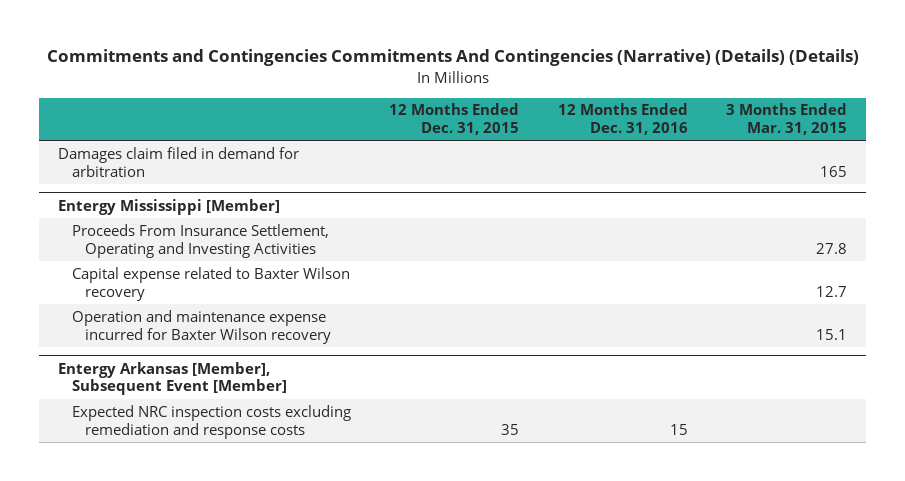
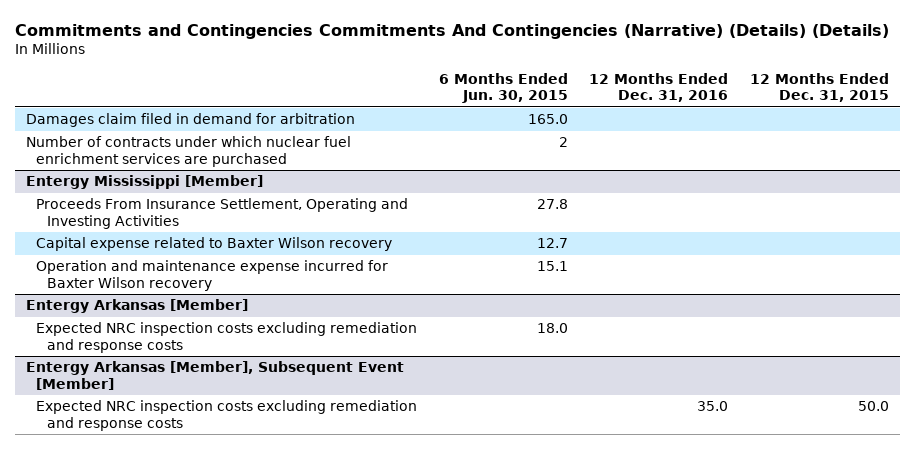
[725,103,847,136] 3 Months Ended Mar. 31, 2015 -> none
none -> [438,72,568,104] 6 Months Ended Jun. 30, 2015
none -> [26,136,352,167] Number of contracts under which nuclear fuel enrichment services are purchased
none -> [26,299,249,314] Entergy Arkansas [Member]
none -> [36,322,418,353] Expected NRC inspection costs excluding remediation and response costs
[501,423,520,435] 35 -> [857,401,889,412] 50.0
[669,423,688,435] 15 -> [697,401,729,412] 35.0

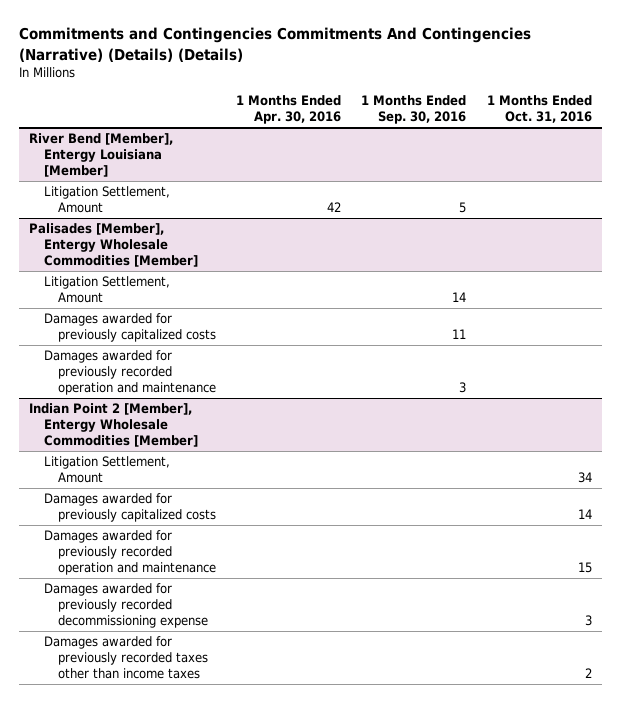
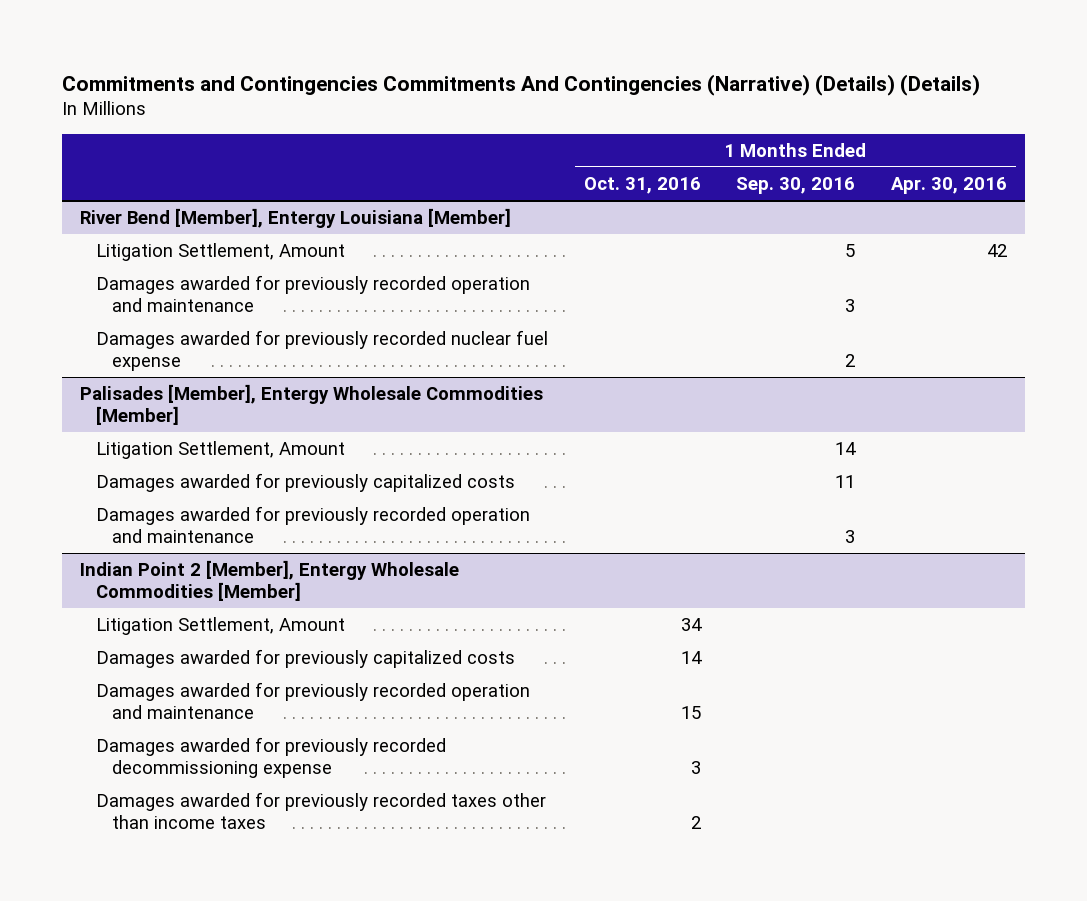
none -> [96,275,531,313] Damages awarded for previously recorded operation and maintenance
none -> [96,330,549,372] Damages awarded for previously recorded nuclear fuel expense

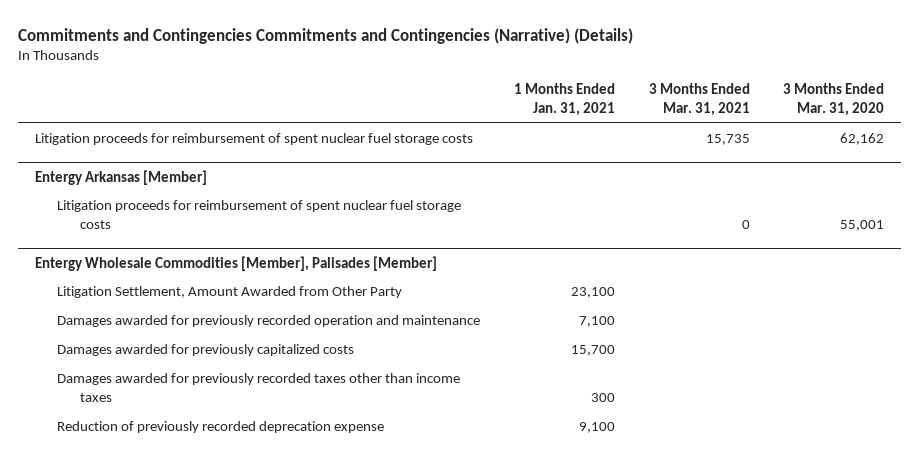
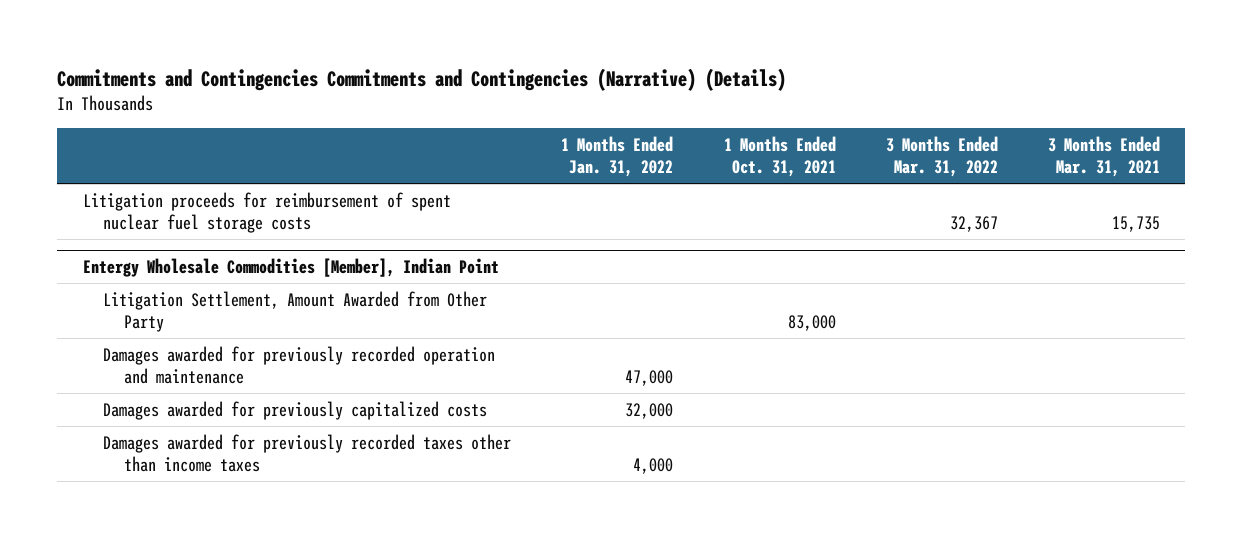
[513,83,615,116] 1 Months Ended Jan. 31, 2021 -> none
[783,83,885,116] 3 Months Ended Mar. 31, 2020 -> none
none -> [561,135,674,178] 1 Months Ended Jan. 31, 2022
none -> [723,135,836,178] 1 Months Ended Oct. 31, 2021
none -> [885,135,998,178] 3 Months Ended Mar. 31, 2022
[34,169,207,185] Entergy Arkansas [Member] -> none
[57,200,462,229] Litigation proceeds for reimbursement of spent nuclear fuel storage costs -> none
[34,255,437,271] Entergy Wholesale Commodities [Member], Palisades [Member] -> [82,258,499,278] Entergy Wholesale Commodities [Member], Indian Point
[57,421,385,434] Reduction of previously recorded deprecation expense -> none

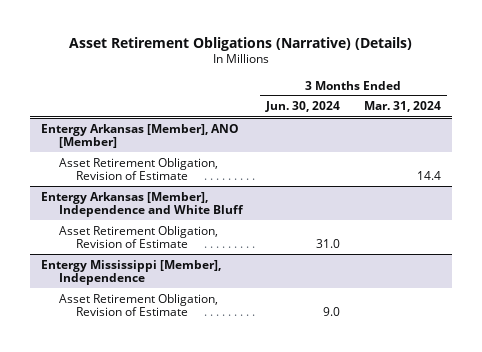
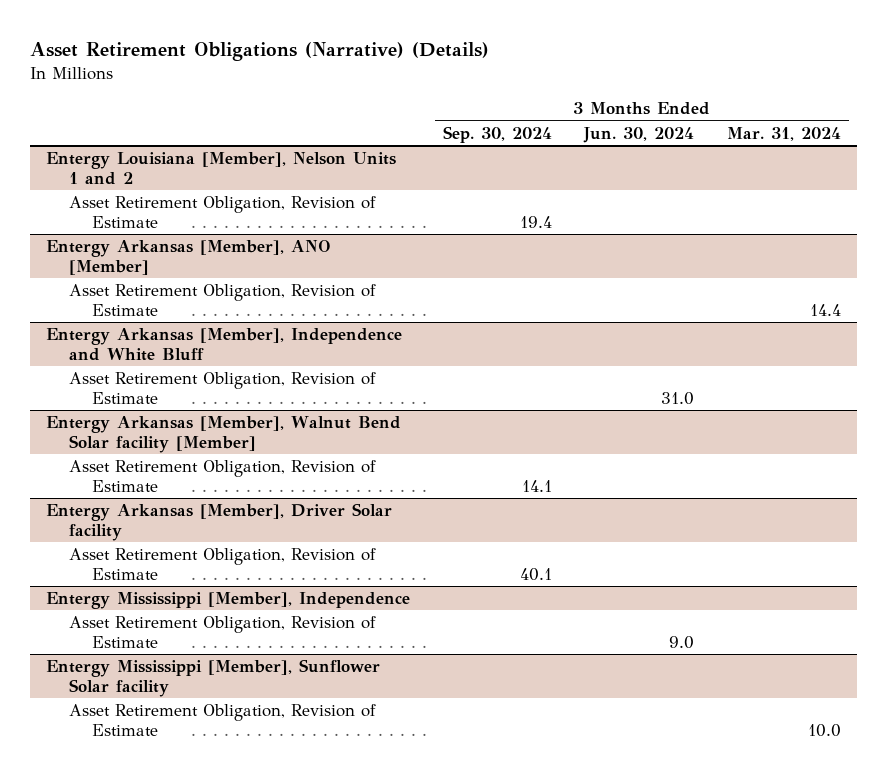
none -> [442,125,552,143] Sep. 30, 2024
none -> [46,152,397,185] Entergy Louisiana [Member], Nelson Units 1 and 2
none -> [69,196,377,228] Asset Retirement Obligation, Revision of Estimate
none -> [46,416,402,453] Entergy Arkansas [Member], Walnut Bend Solar facility [Member]
none -> [69,460,377,492] Asset Retirement Obligation, Revision of Estimate
none -> [46,503,393,541] Entergy Arkansas [Member], Driver Solar facility
none -> [69,548,377,580] Asset Retirement Obligation, Revision of Estimate
none -> [46,659,381,697] Entergy Mississippi [Member], Sunflower Solar facility
none -> [69,704,377,736] Asset Retirement Obligation, Revision of Estimate

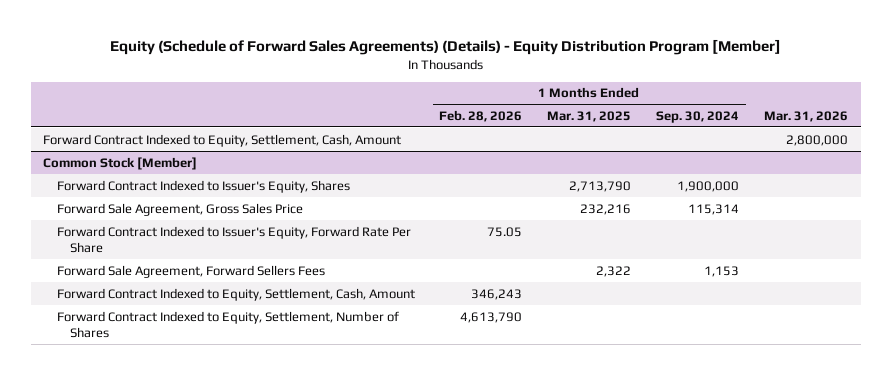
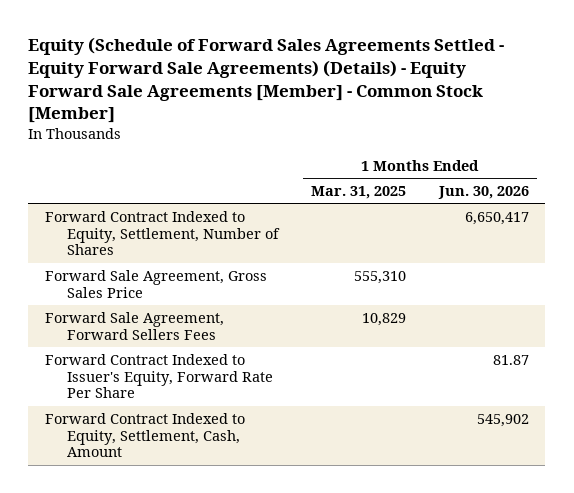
[109,39,781,56] Equity (Schedule of Forward Sales Agreements) (Details) - Equity Distribution Program [Member] -> [28,37,505,124] Equity (Schedule of Forward Sales Agreements Settled - Equity Forward Sale Agreements) (Details) - Equity Forward Sale Agreements [Member] - Common Stock [Member]
[439,109,523,122] Feb. 28, 2026 -> none
[656,110,740,123] Sep. 30, 2024 -> none
[764,110,849,122] Mar. 31, 2026 -> none
none -> [437,186,529,200] Jun. 30, 2026
none -> [44,210,280,256] Forward Contract Indexed to Equity, Settlement, Number of Shares
none -> [44,269,267,298] Forward Sale Agreement, Gross Sales Price
none -> [44,311,224,340] Forward Sale Agreement, Forward Sellers Fees
none -> [44,353,273,399] Forward Contract Indexed to Issuer's Equity, Forward Rate Per Share
[43,156,198,170] Common Stock [Member] -> none
[56,179,350,193] Forward Contract Indexed to Issuer's Equity, Shares -> none
[56,202,303,216] Forward Sale Agreement, Gross Sales Price -> none
[56,225,411,254] Forward Contract Indexed to Issuer's Equity, Forward Rate Per Share -> none
[56,264,325,278] Forward Sale Agreement, Forward Sellers Fees -> none
[56,287,415,301] Forward Contract Indexed to Equity, Settlement, Cash, Amount -> none
[56,310,399,339] Forward Contract Indexed to Equity, Settlement, Number of Shares -> none

